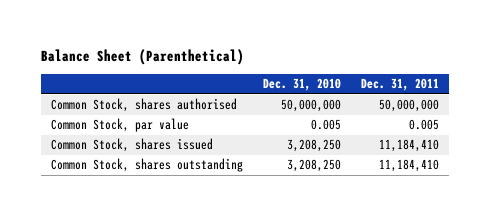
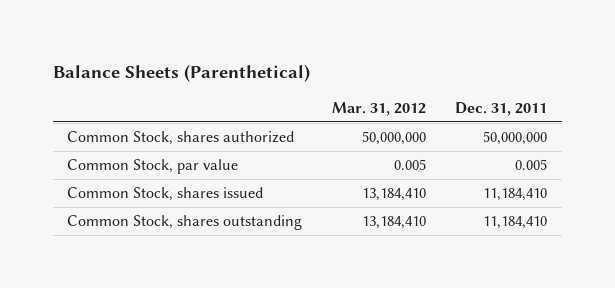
[41,49,245,66] Balance Sheet (Parenthetical) -> [52,63,310,82] Balance Sheets (Parenthetical)
[263,78,342,92] Dec. 31, 2010 -> none
none -> [331,101,426,116] Mar. 31, 2012
[51,98,238,113] Common Stock, shares authorised -> [67,131,295,146] Common Stock, shares authorized

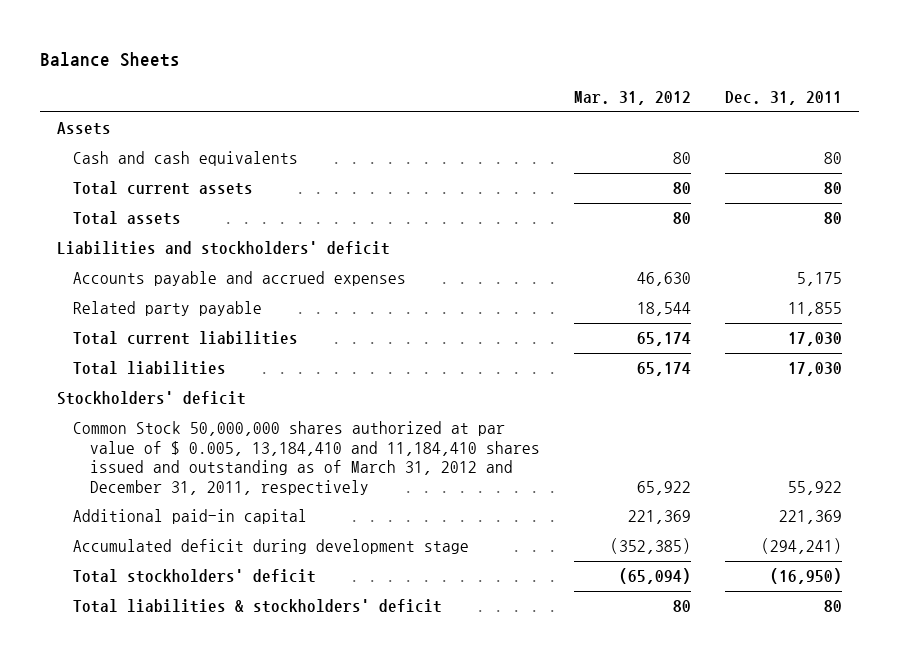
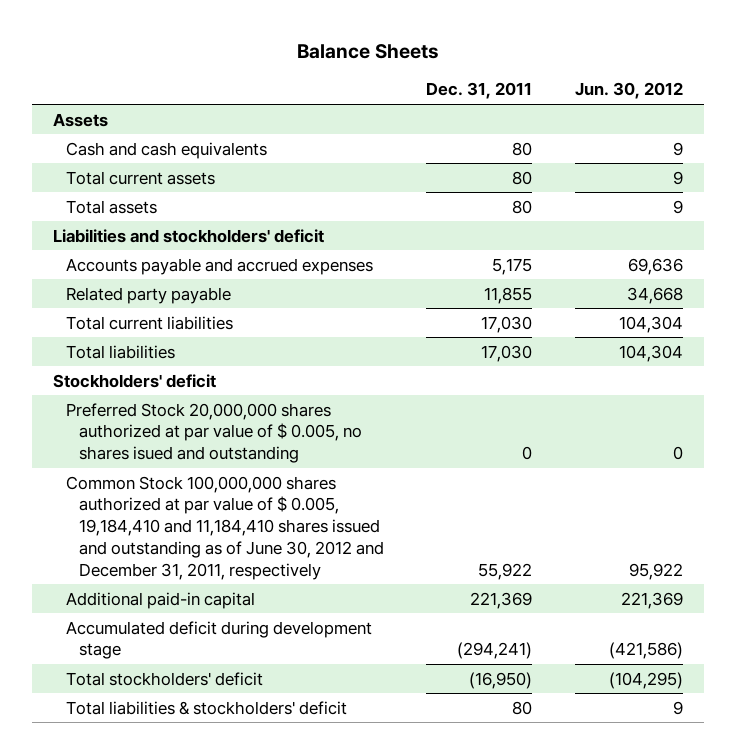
[574,91,692,106] Mar. 31, 2012 -> none
none -> [574,82,683,100] Jun. 30, 2012
none -> [66,402,362,464] Preferred Stock 20,000,000 shares authorized at par value of $ 0.005, no shares isued and outstanding
[73,421,541,495] Common Stock 50,000,000 shares authorized at par value of $ 0.005, 13,184,410 and 11,184,410 shares issued and outstanding as of March 31, 2012 and December 31, 2011, respectively -> [66,475,384,580] Common Stock 100,000,000 shares authorized at par value of $ 0.005, 19,184,410 and 11,184,410 shares issued and outstanding as of June 30, 2012 and December 31, 2011, respectively

